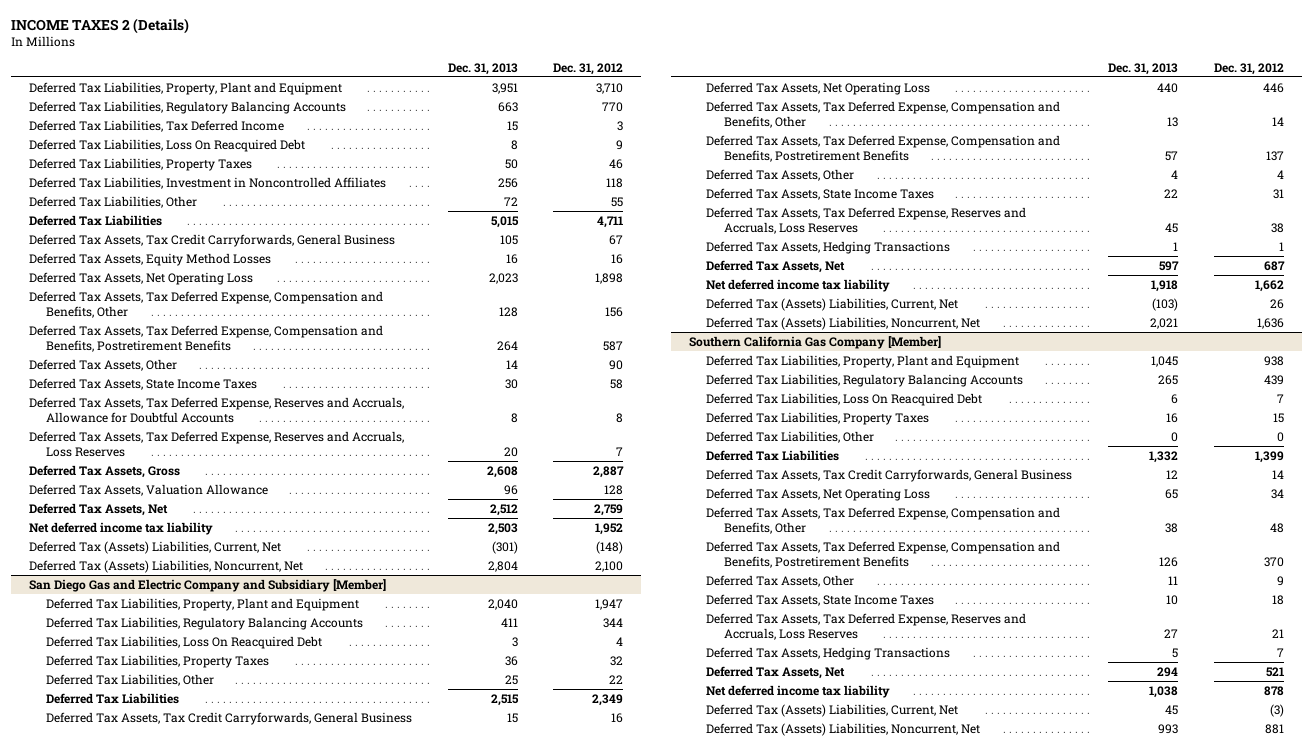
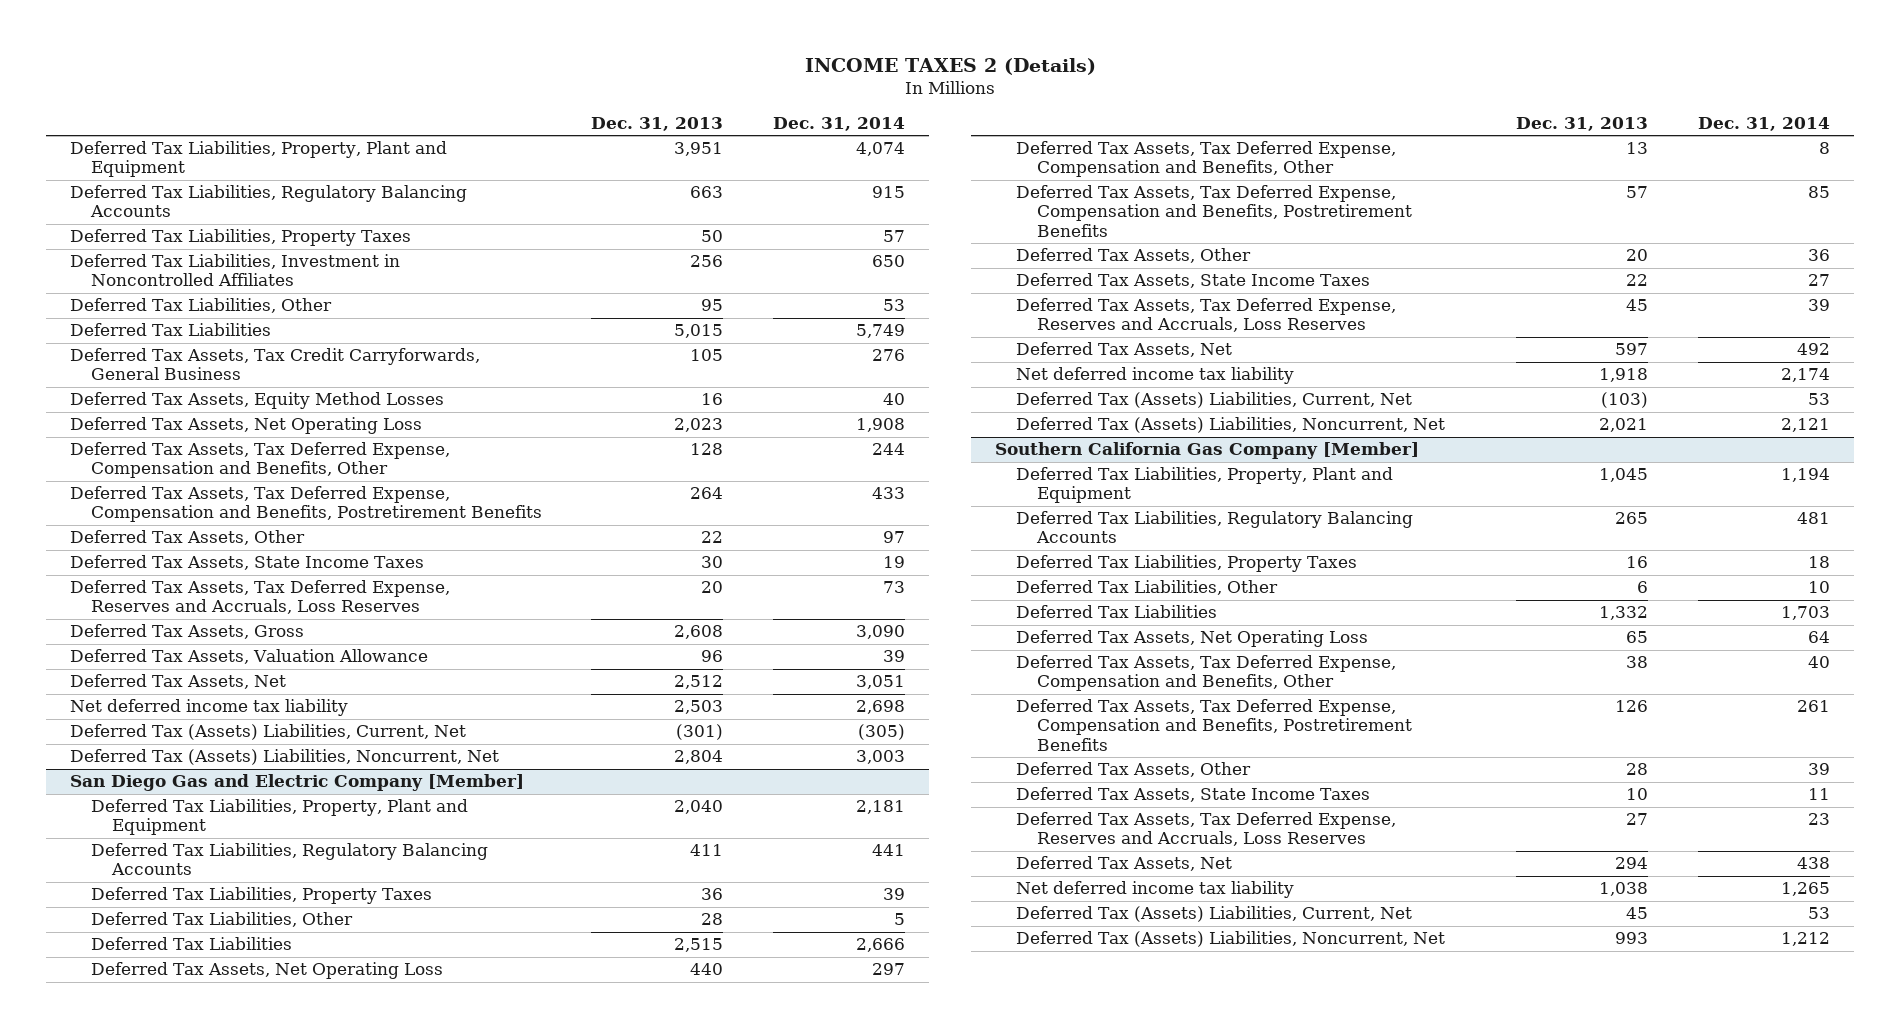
[553,62,624,75] Dec. 31, 2012 -> none
none -> [772,116,905,131] Dec. 31, 2014
[28,119,284,132] Deferred Tax Liabilities, Tax Deferred Income -> none
[28,138,305,152] Deferred Tax Liabilities, Loss On Reacquired Debt -> none
[503,196,518,206] 72 -> [701,299,724,312] 95
[505,359,518,369] 14 -> [701,531,724,544] 22
[28,396,404,423] Deferred Tax Assets, Tax Deferred Expense, Reserves and Accruals, Allowance for Doubtful Accounts -> none
[28,578,386,592] San Diego Gas and Electric Company and Subsidiary [Member] -> [70,774,525,792] San Diego Gas and Electric Company [Member]
[45,635,322,649] Deferred Tax Liabilities, Loss On Reacquired Debt -> none
[504,674,518,685] 25 -> [701,913,724,926] 28
[45,711,412,725] Deferred Tax Assets, Tax Credit Carryforwards, General Business -> none
[1171,169,1179,179] 4 -> [1626,249,1649,262] 20
[706,240,951,254] Deferred Tax Assets, Hedging Transactions -> none
[706,392,983,406] Deferred Tax Liabilities, Loss On Reacquired Debt -> none
[1171,431,1179,442] 0 -> [1637,581,1649,594] 6
[706,468,1073,482] Deferred Tax Assets, Tax Credit Carryforwards, General Business -> none
[1168,575,1179,585] 11 -> [1626,763,1649,776] 28
[706,646,951,660] Deferred Tax Assets, Hedging Transactions -> none

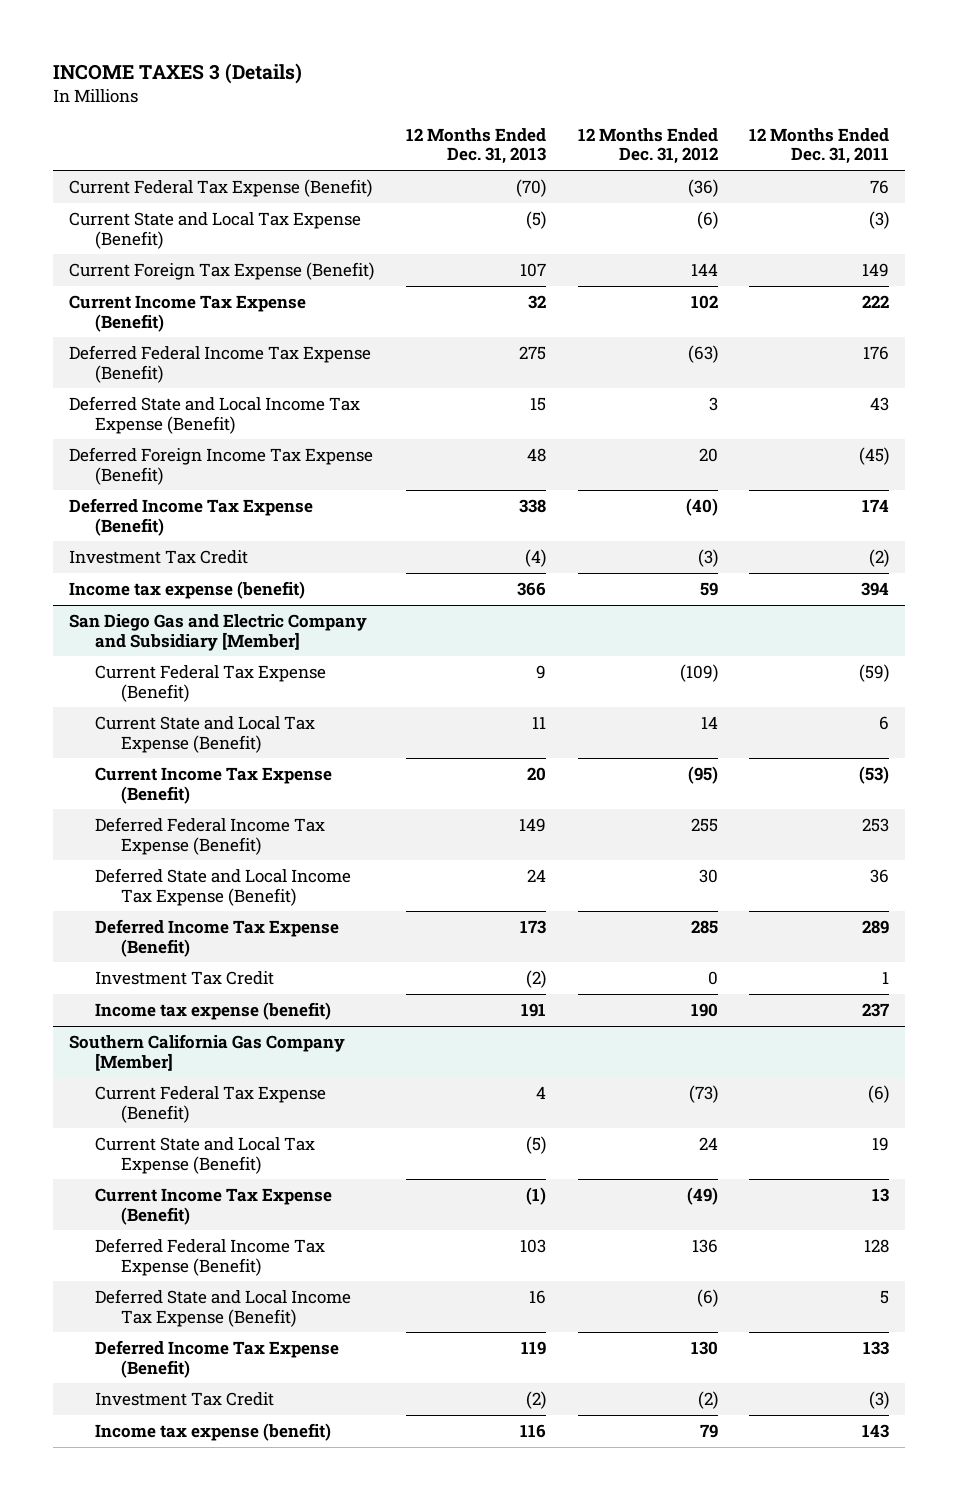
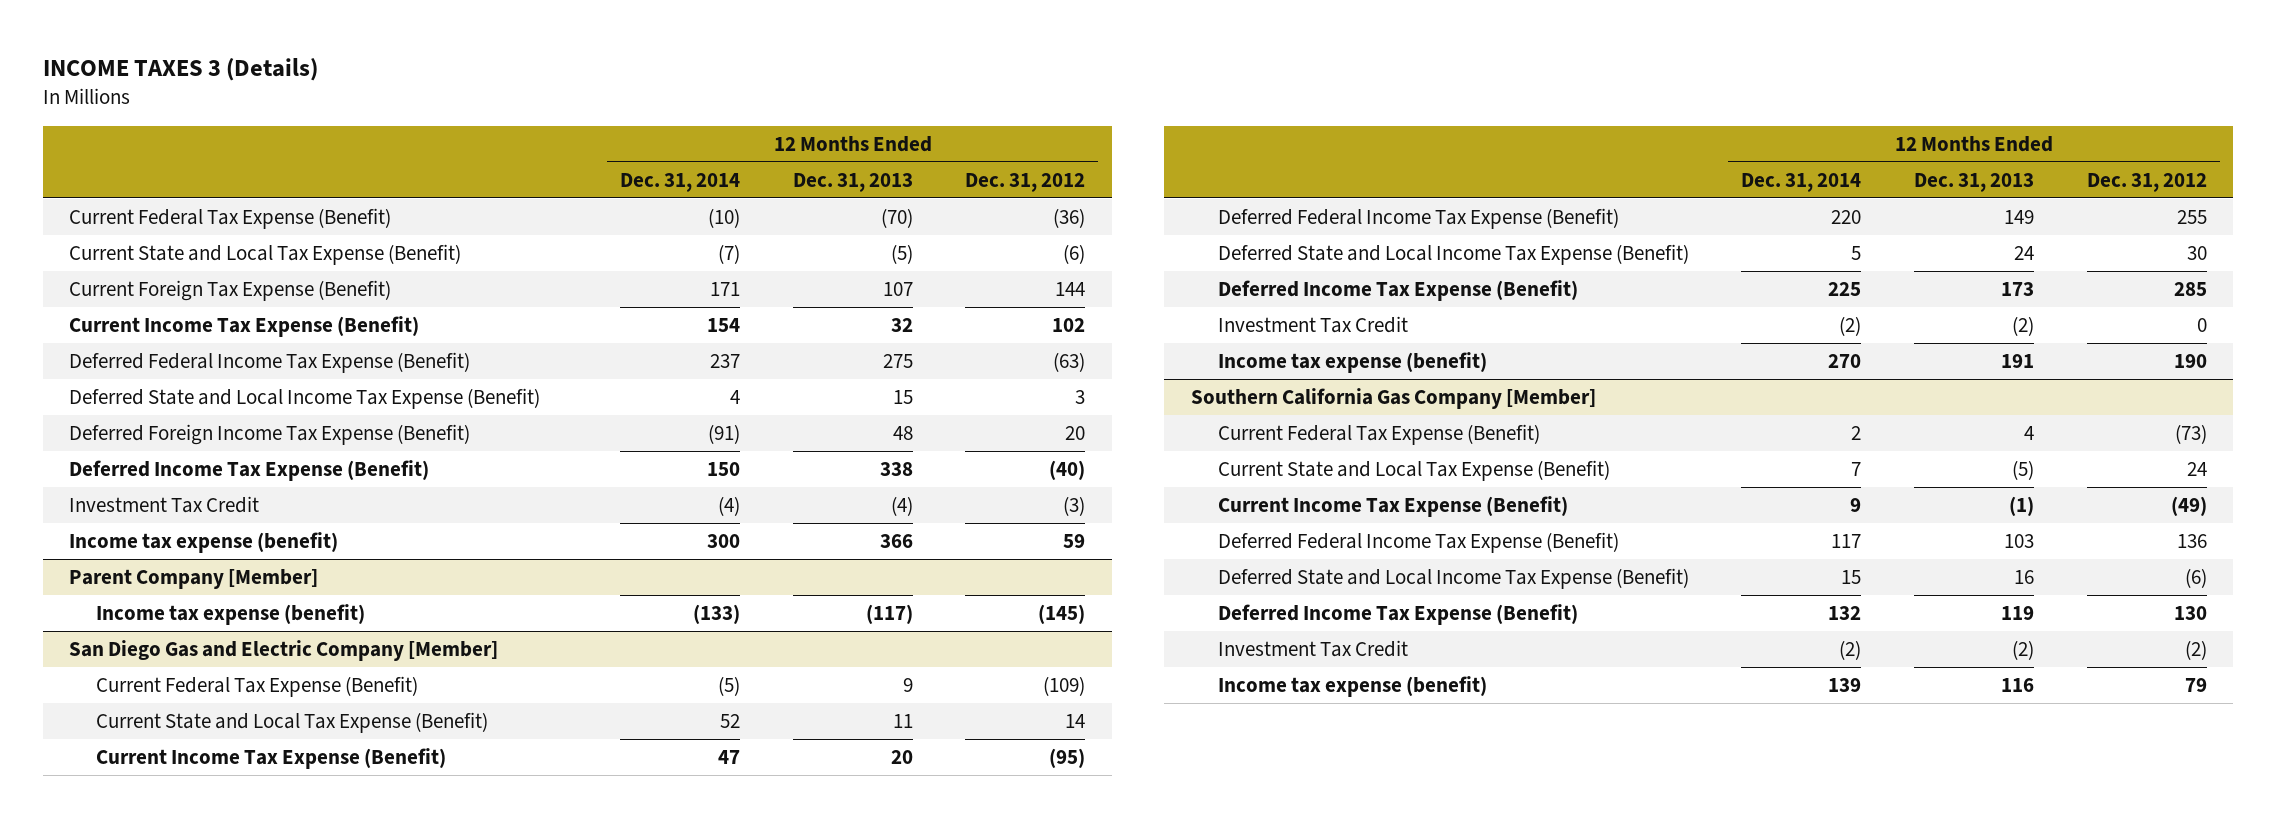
[749,127,890,165] 12 Months Ended Dec. 31, 2011 -> none
none -> [619,172,740,192] Dec. 31, 2014
none -> [69,568,319,589] Parent Company [Member]
none -> [96,603,366,625] Income tax expense (benefit)
[69,613,368,651] San Diego Gas and Electric Company and Subsidiary [Member] -> [69,639,499,661] San Diego Gas and Electric Company [Member]

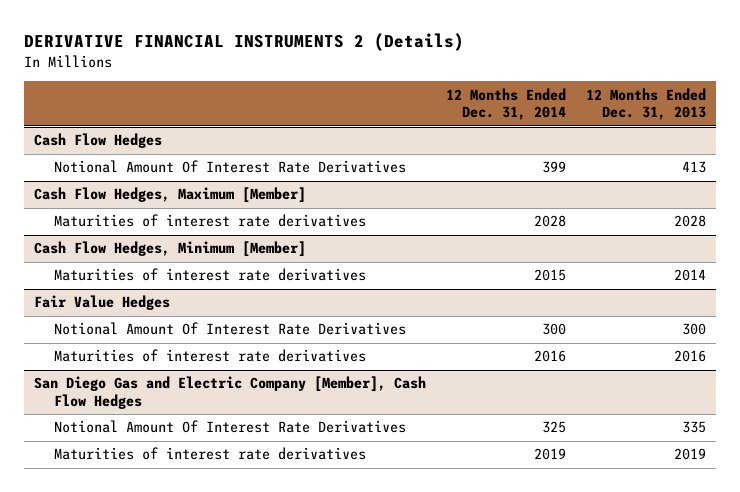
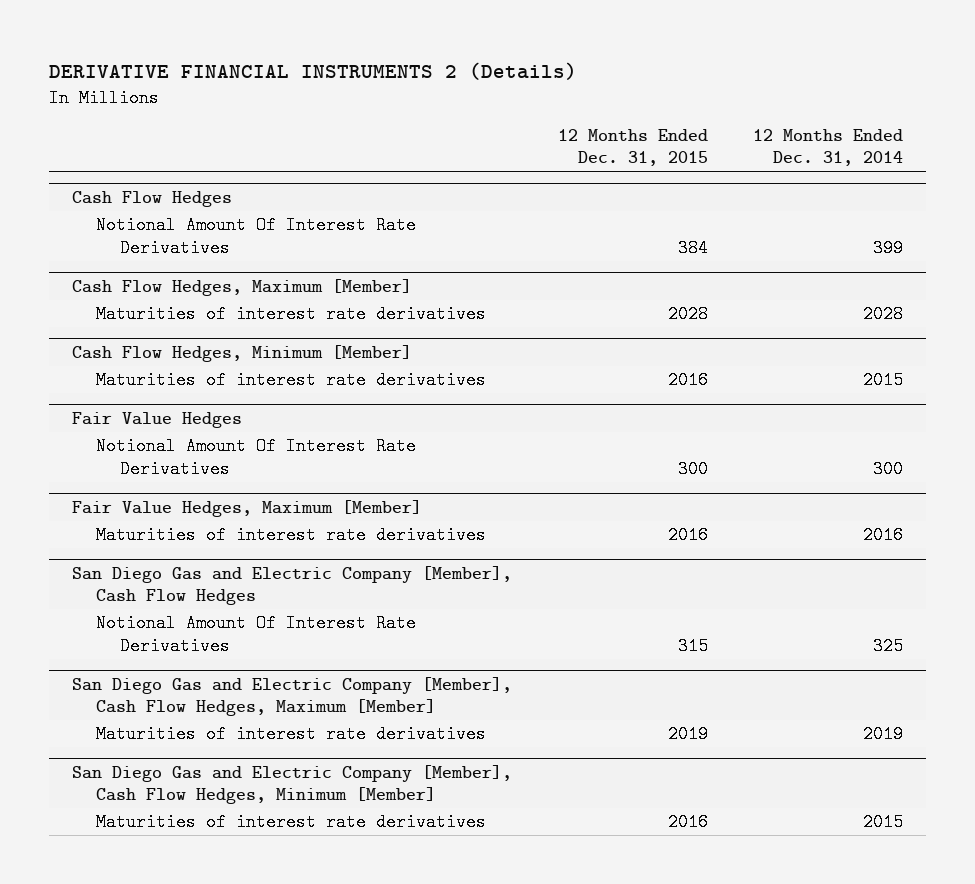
[585,87,706,121] 12 Months Ended Dec. 31, 2013 -> none
none -> [557,128,708,167] 12 Months Ended Dec. 31, 2015
none -> [71,499,422,517] Fair Value Hedges, Maximum [Member]
none -> [71,676,512,717] San Diego Gas and Electric Company [Member], Cash Flow Hedges, Maximum [Member]
none -> [71,764,512,805] San Diego Gas and Electric Company [Member], Cash Flow Hedges, Minimum [Member]
none -> [95,813,486,832] Maturities of interest rate derivatives

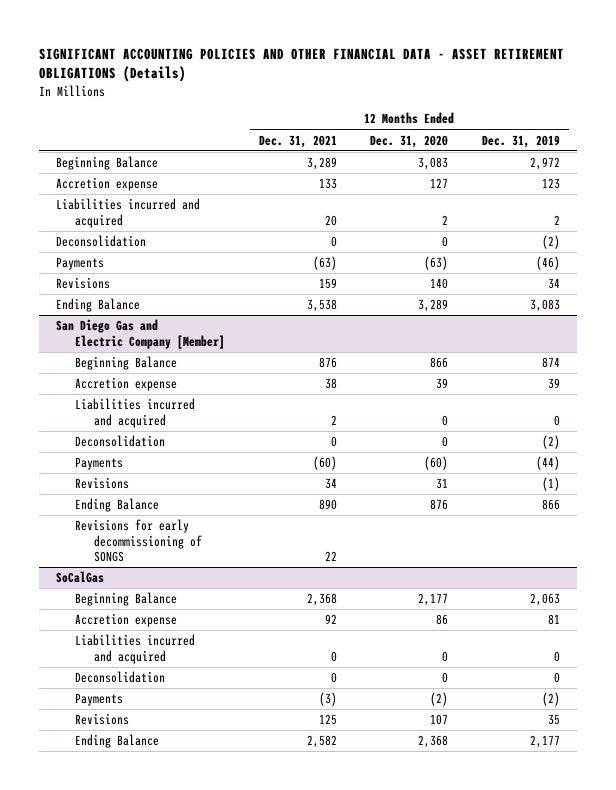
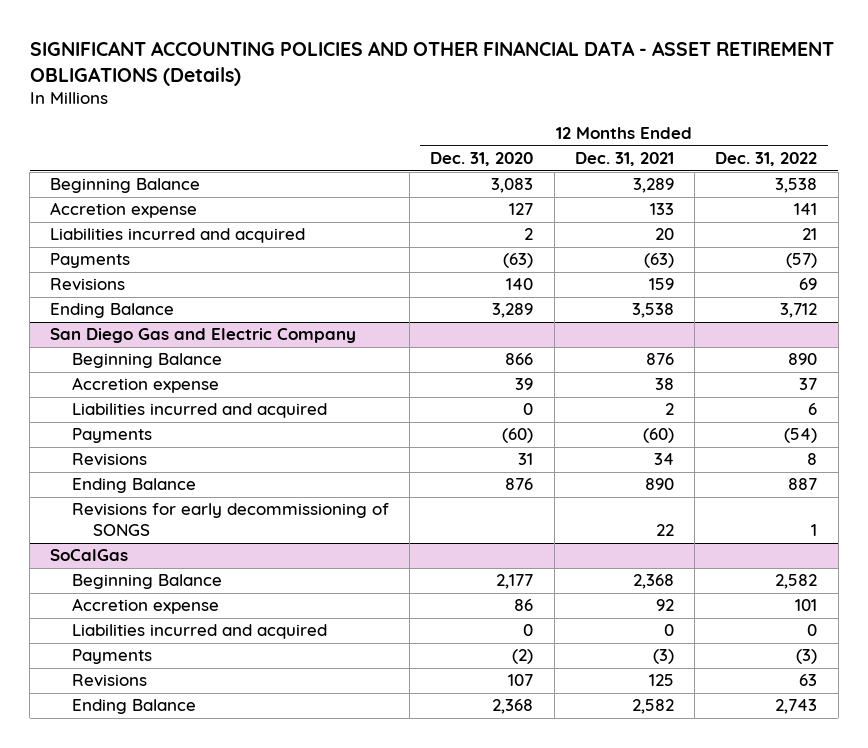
[482,134,561,148] Dec. 31, 2019 -> none
none -> [715,152,818,167] Dec. 31, 2022
[55,235,146,248] Deconsolidation -> none
[55,319,226,349] San Diego Gas and Electric Company [Member] -> [50,328,357,344] San Diego Gas and Electric Company
[75,435,166,448] Deconsolidation -> none
[75,671,166,684] Deconsolidation -> none

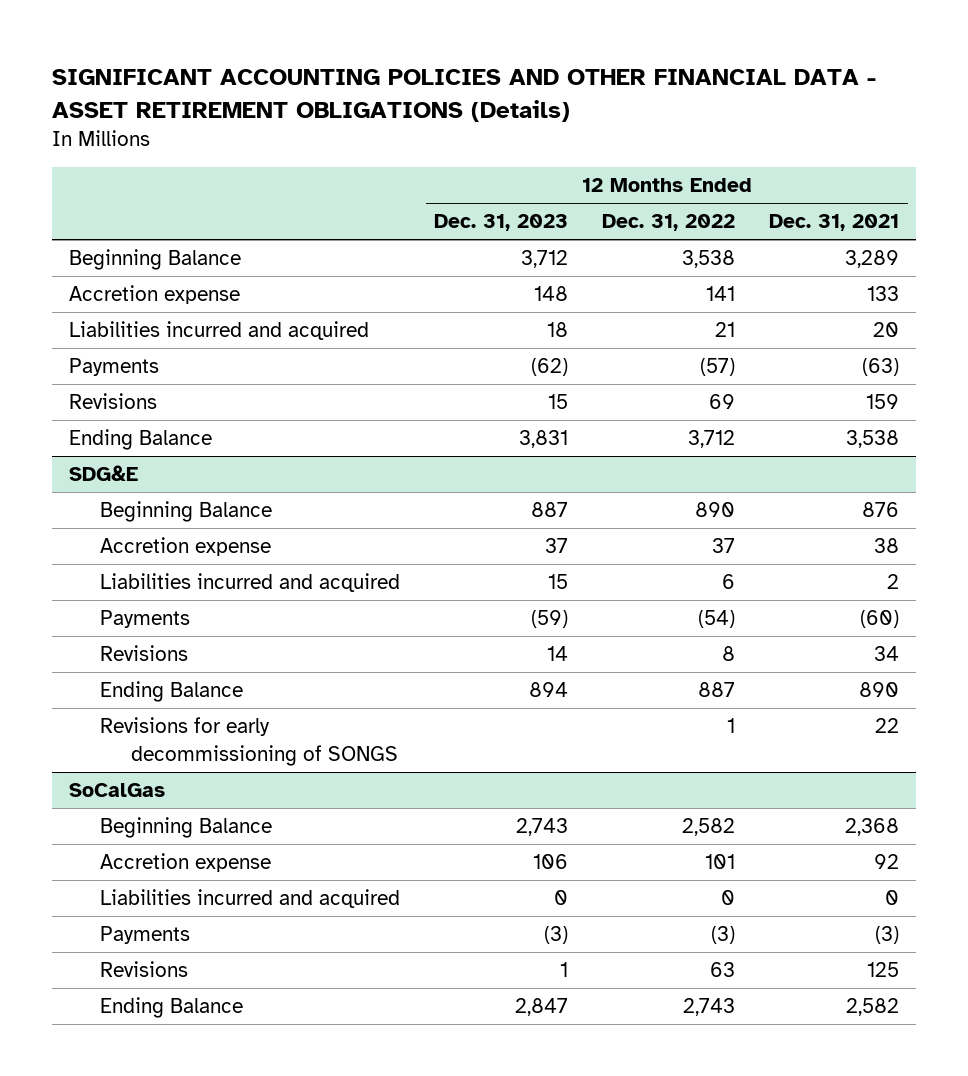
[430,152,534,167] Dec. 31, 2020 -> none
none -> [434,214,569,232] Dec. 31, 2023
[50,328,357,344] San Diego Gas and Electric Company -> [69,465,139,482] SDG&E

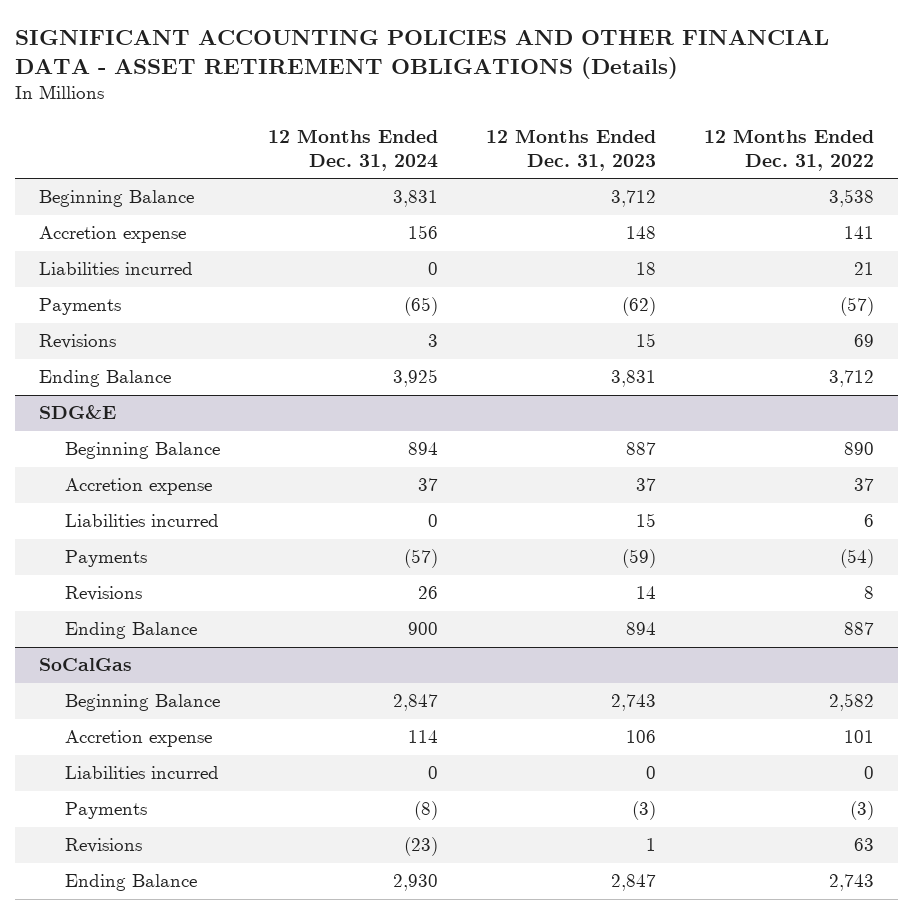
[769,214,900,232] Dec. 31, 2021 -> none
none -> [267,128,438,172] 12 Months Ended Dec. 31, 2024
[69,321,370,341] Liabilities incurred and acquired -> [39,262,194,276] Liabilities incurred
[100,573,401,593] Liabilities incurred and acquired -> [64,514,219,528] Liabilities incurred
[100,717,399,766] Revisions for early decommissioning of SONGS -> none
[100,889,401,909] Liabilities incurred and acquired -> [64,766,219,780] Liabilities incurred

